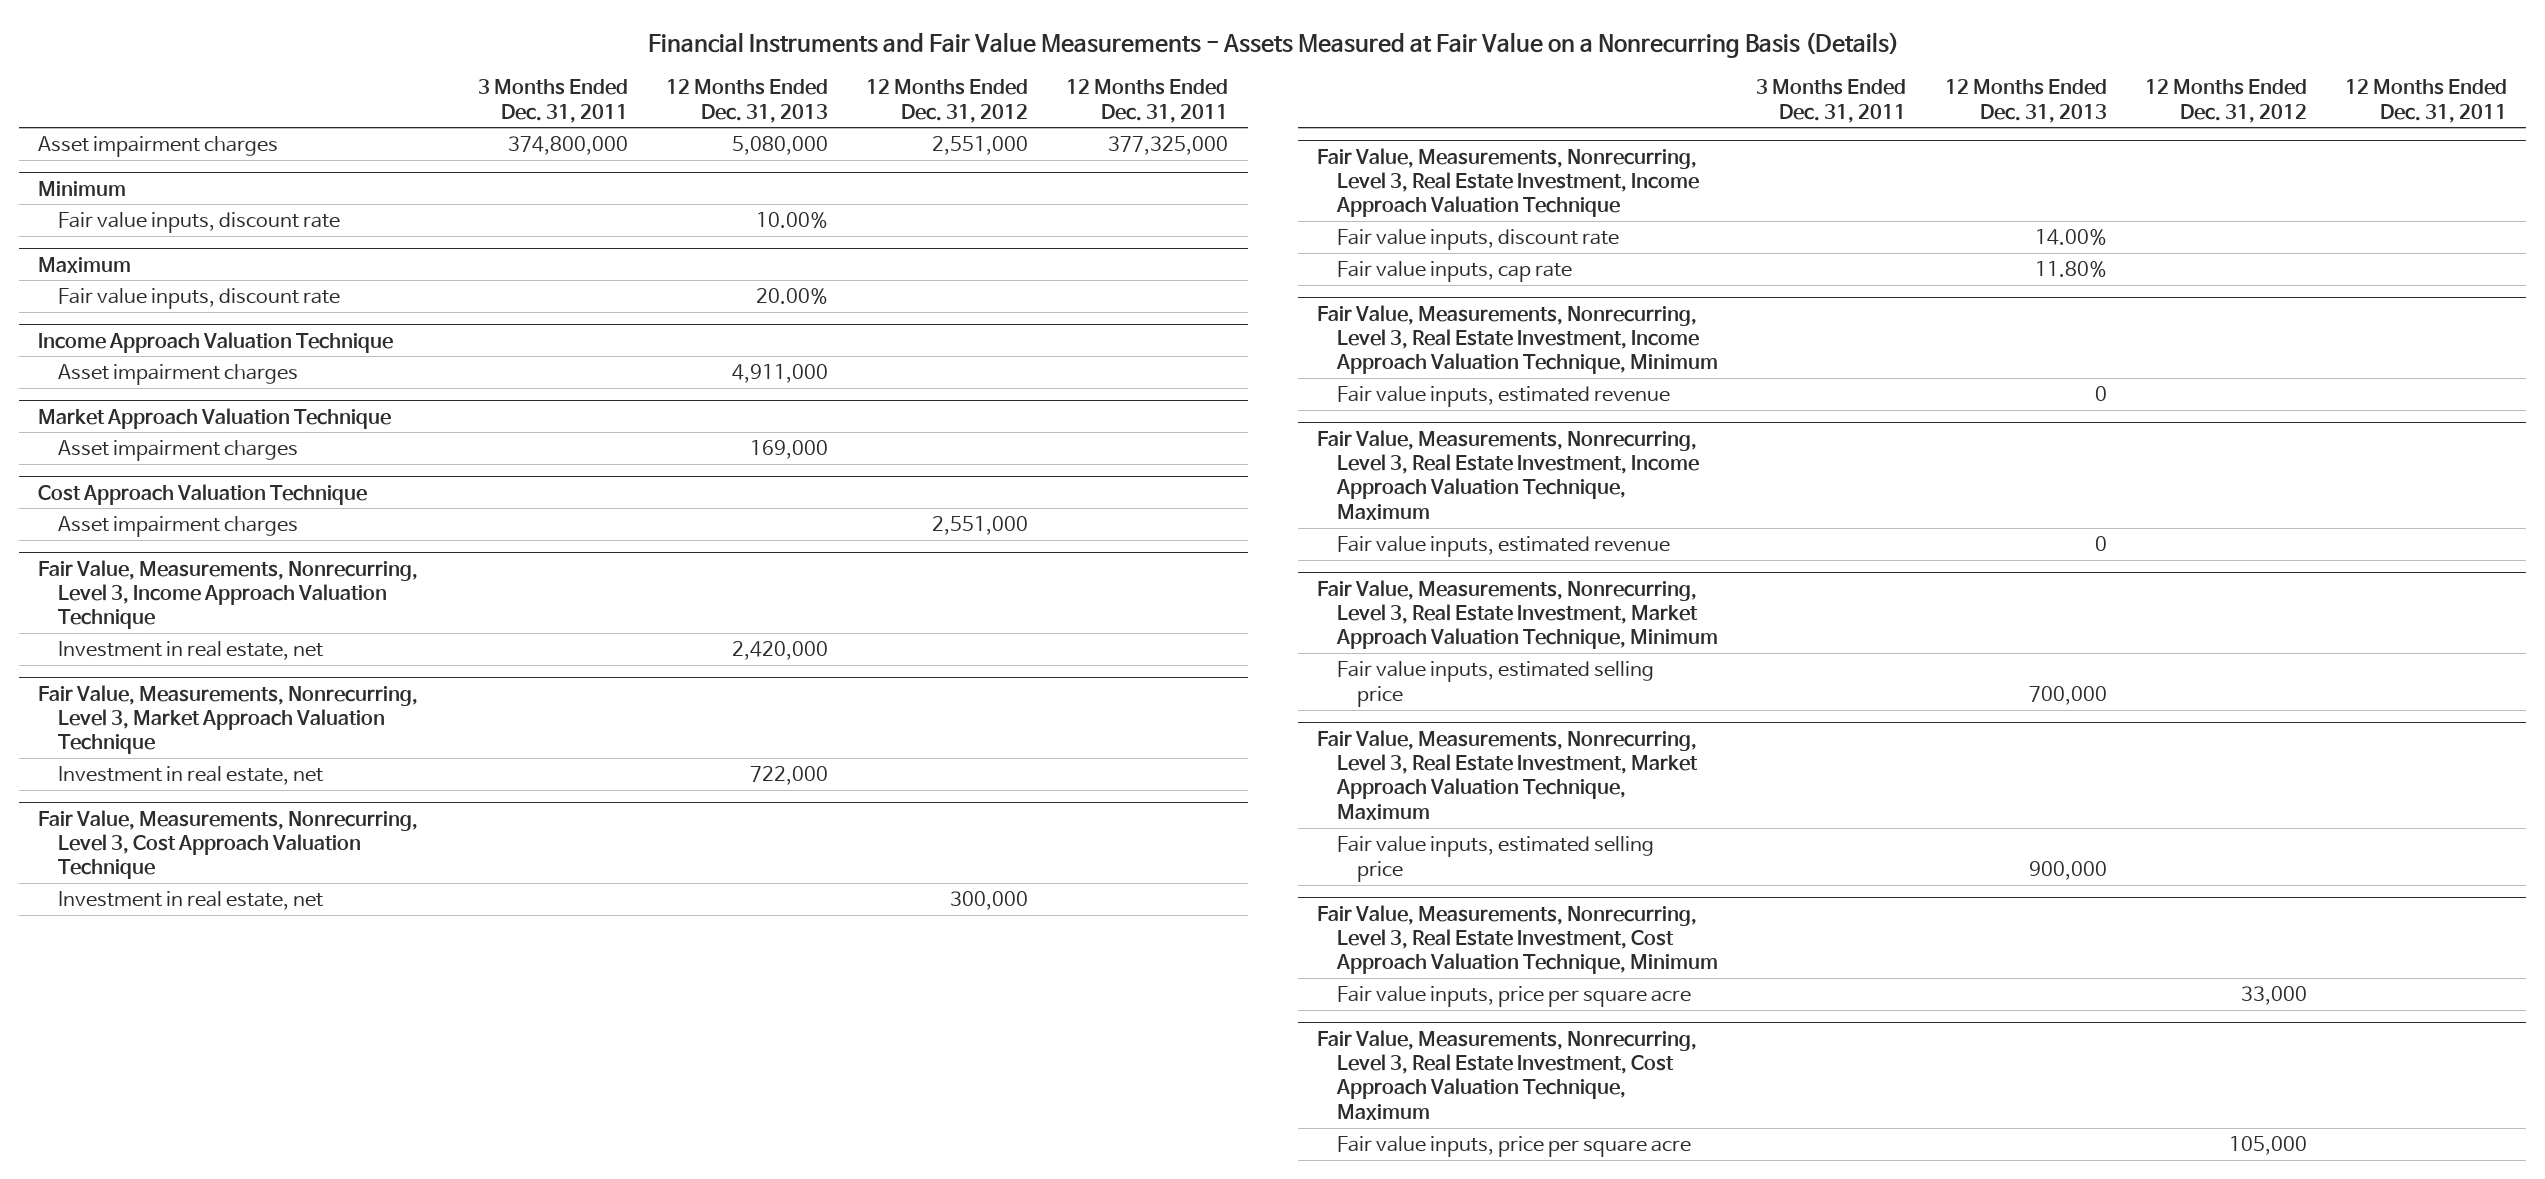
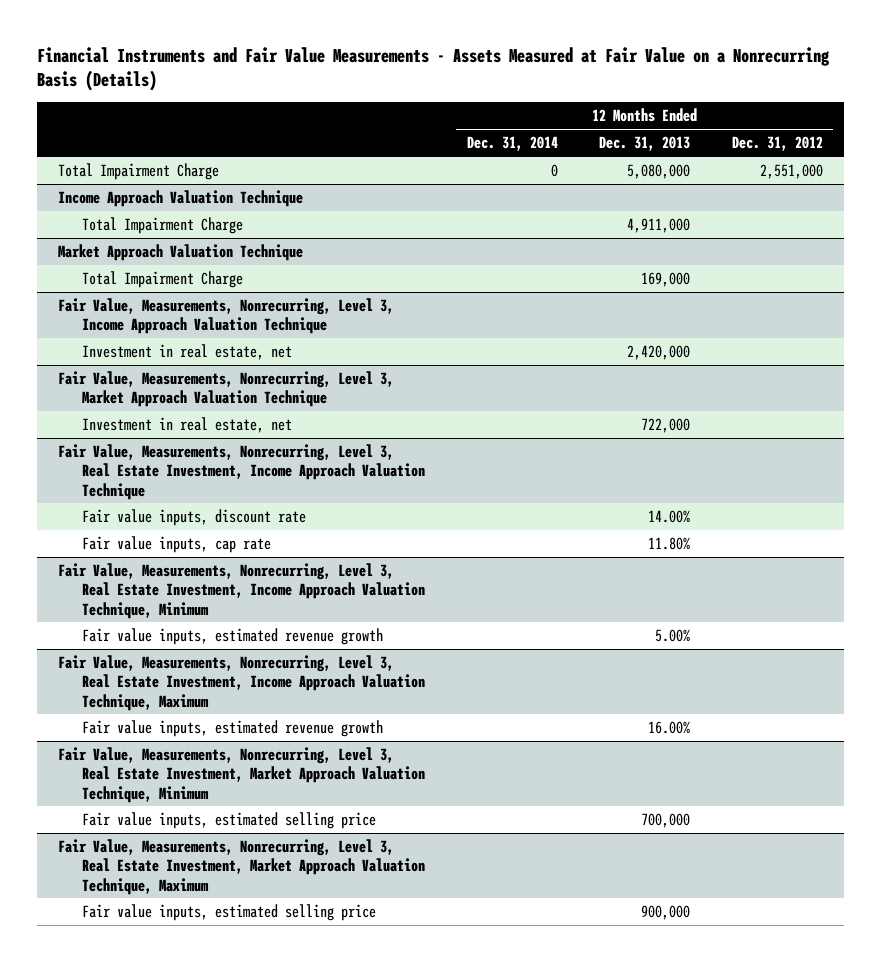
[477,79,628,123] 3 Months Ended Dec. 31, 2011 -> none
[1066,79,1229,123] 12 Months Ended Dec. 31, 2011 -> none
none -> [466,136,558,152] Dec. 31, 2014
[38,180,127,196] Minimum -> none
[58,212,341,234] Fair value inputs, discount rate -> none
[38,256,132,273] Maximum -> none
[58,288,341,310] Fair value inputs, discount rate -> none
[38,136,279,158] Asset impairment charges -> [57,162,219,180] Total Impairment Charge
[58,364,299,386] Asset impairment charges -> [82,216,244,234] Total Impairment Charge
[38,483,368,505] Cost Approach Valuation Technique -> none
[58,516,299,538] Asset impairment charges -> none
[58,440,299,462] Asset impairment charges -> [82,270,244,288] Total Impairment Charge
[38,809,419,880] Fair Value, Measurements, Nonrecurring, Level 3, Cost Approach Valuation Technique -> none
[58,891,324,911] Investment in real estate, net -> none
[1337,386,1671,408] Fair value inputs, estimated revenue -> [82,627,384,645] Fair value inputs, estimated revenue growth
[2094,386,2107,402] 0 -> [655,628,691,642] 5.00%
[1337,536,1671,558] Fair value inputs, estimated revenue -> [82,719,384,737] Fair value inputs, estimated revenue growth
[2094,536,2107,552] 0 -> [648,720,691,734] 16.00%
[1317,904,1719,975] Fair Value, Measurements, Nonrecurring, Level 3, Real Estate Investment, Cost Approach Valuation Technique, Minimum -> none
[1337,986,1692,1008] Fair value inputs, price per square acre -> none
[1317,1029,1698,1120] Fair Value, Measurements, Nonrecurring, Level 3, Real Estate Investment, Cost Approach Valuation Technique, Maximum -> none
[1337,1136,1692,1158] Fair value inputs, price per square acre -> none

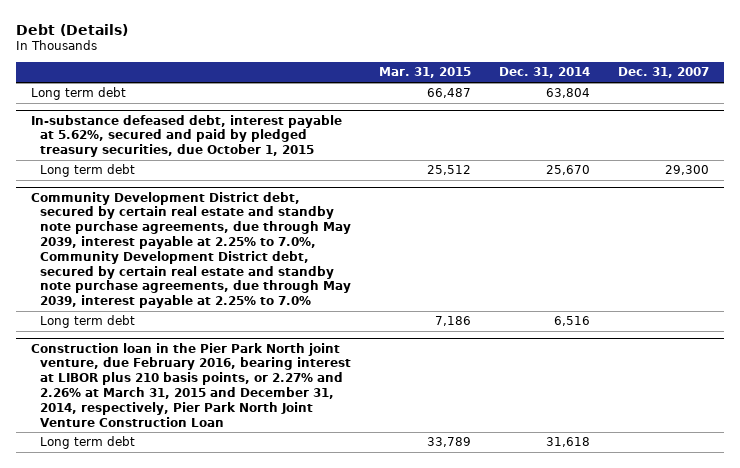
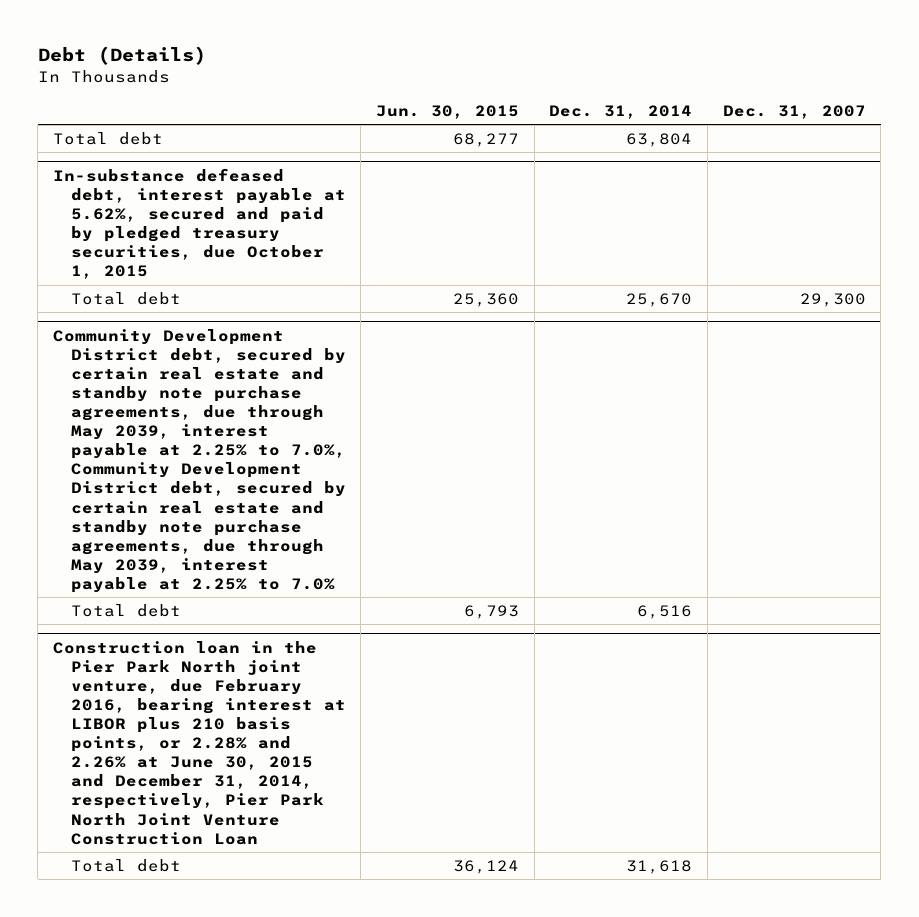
[378,67,471,79] Mar. 31, 2015 -> none
none -> [376,104,520,119] Jun. 30, 2015
[30,87,126,101] Long term debt -> [52,132,163,146] Total debt
[39,164,135,178] Long term debt -> [70,292,181,306] Total debt
[39,315,135,329] Long term debt -> [70,604,181,618] Total debt
[30,342,351,427] Construction loan in the Pier Park North joint venture, due February 2016, bearing interest at LIBOR plus 210 basis points, or 2.27% and 2.26% at March 31, 2015 and December 31, 2014, respectively, Pier Park North Joint Venture Construction Loan -> [52,640,346,845] Construction loan in the Pier Park North joint venture, due February 2016, bearing interest at LIBOR plus 210 basis points, or 2.28% and 2.26% at June 30, 2015 and December 31, 2014, respectively, Pier Park North Joint Venture Construction Loan
[39,436,135,450] Long term debt -> [70,859,181,873] Total debt

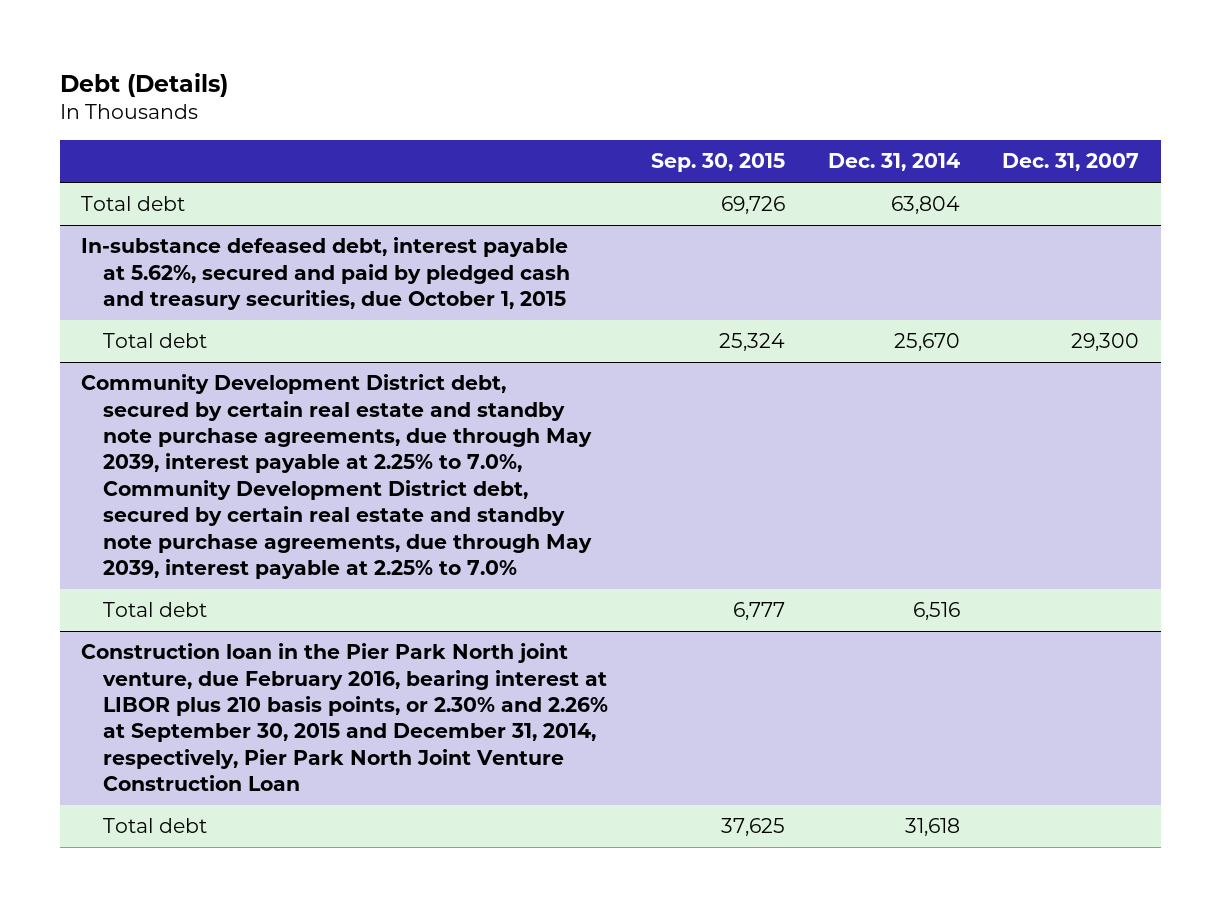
[376,104,520,119] Jun. 30, 2015 -> none
none -> [650,153,785,173] Sep. 30, 2015
[52,167,346,280] In-substance defeased debt, interest payable at 5.62%, secured and paid by pledged treasury securities, due October 1, 2015 -> [80,237,571,311] In-substance defeased debt, interest payable at 5.62%, secured and paid by pledged cash and treasury securities, due October 1, 2015
[52,640,346,845] Construction loan in the Pier Park North joint venture, due February 2016, bearing interest at LIBOR plus 210 basis points, or 2.28% and 2.26% at June 30, 2015 and December 31, 2014, respectively, Pier Park North Joint Venture Construction Loan -> [80,643,609,792] Construction loan in the Pier Park North joint venture, due February 2016, bearing interest at LIBOR plus 210 basis points, or 2.30% and 2.26% at September 30, 2015 and December 31, 2014, respectively, Pier Park North Joint Venture Construction Loan

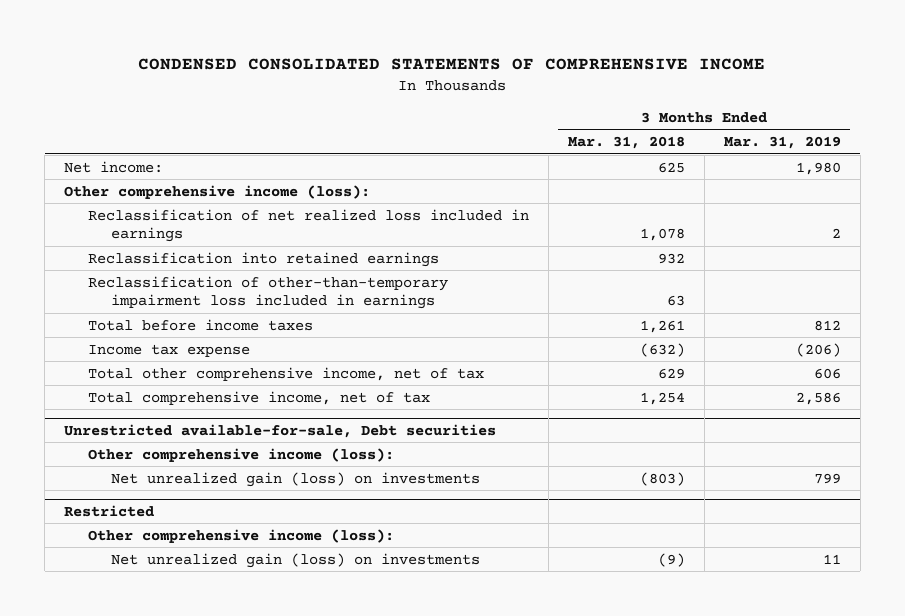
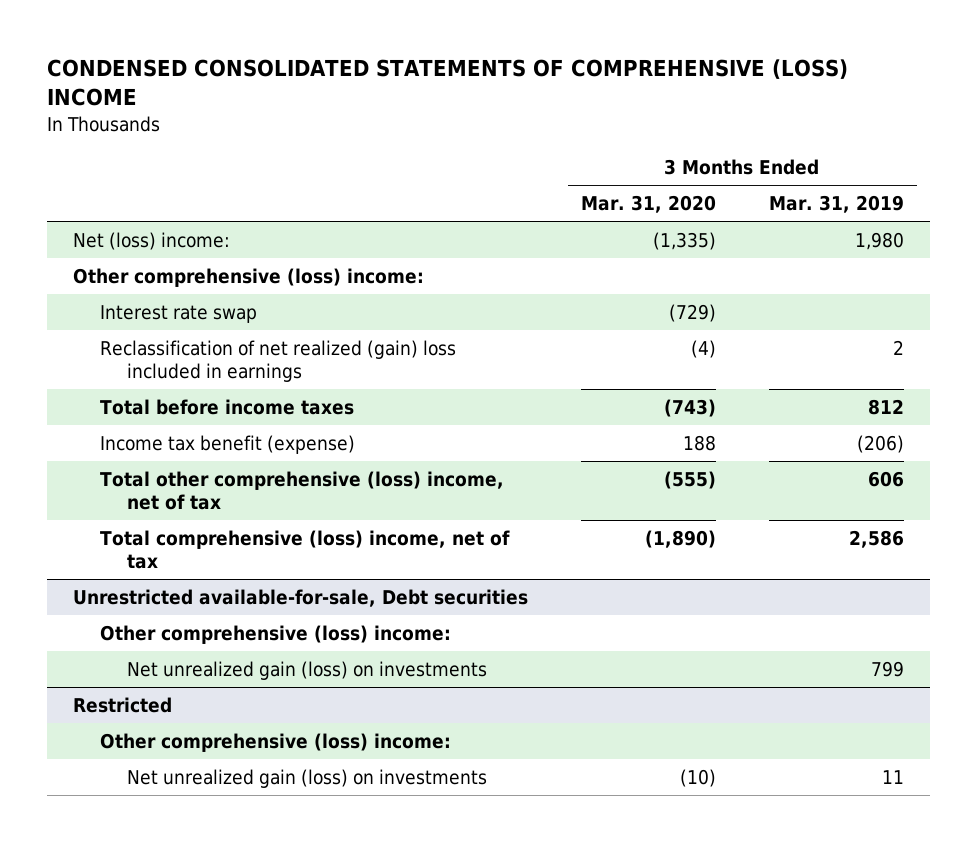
[138,57,766,70] CONDENSED CONSOLIDATED STATEMENTS OF COMPREHENSIVE INCOME -> [46,59,848,107] CONDENSED CONSOLIDATED STATEMENTS OF COMPREHENSIVE (LOSS) INCOME
[567,135,685,149] Mar. 31, 2018 -> none
none -> [580,195,716,214] Mar. 31, 2020
[87,251,439,267] Reclassification into retained earnings -> none
[87,275,448,309] Reclassification of other-than-temporary impairment loss included in earnings -> none
[64,160,164,173] Net income: -> [73,231,231,250] Net (loss) income:
[64,184,371,199] Other comprehensive income (loss): -> [73,267,425,287] Other comprehensive (loss) income:
none -> [100,304,258,323] Interest rate swap
[87,208,529,242] Reclassification of net realized loss included in earnings -> [100,339,457,382] Reclassification of net realized (gain) loss included in earnings
[87,343,250,357] Income tax expense -> [100,434,356,454] Income tax benefit (expense)
[87,366,484,381] Total other comprehensive income, net of tax -> [100,470,505,510] Total other comprehensive (loss) income, net of tax
[87,390,430,405] Total comprehensive income, net of tax -> [100,529,511,569] Total comprehensive (loss) income, net of tax
[87,447,394,462] Other comprehensive income (loss): -> [100,624,452,644] Other comprehensive (loss) income:
[87,528,394,543] Other comprehensive income (loss): -> [100,732,452,752] Other comprehensive (loss) income:

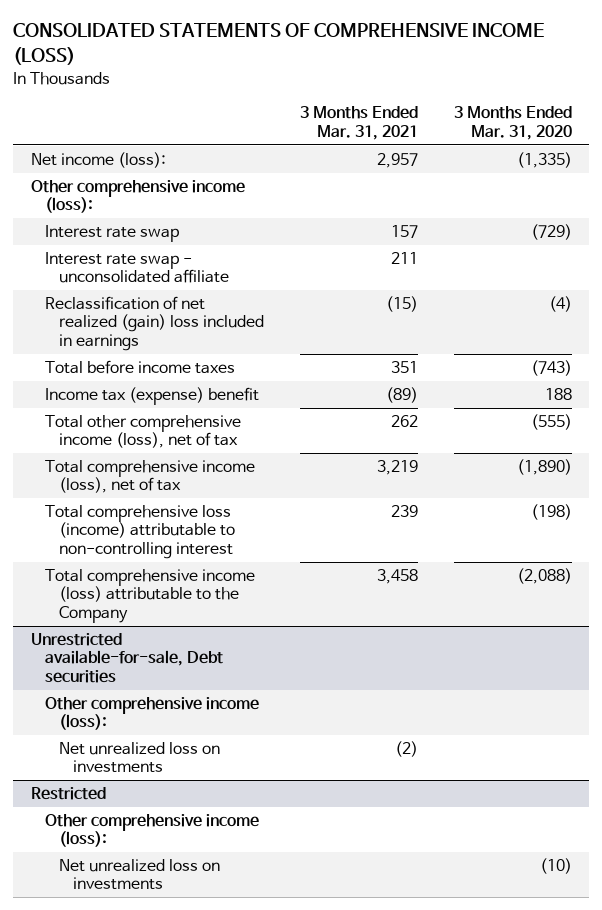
[46,59,848,107] CONDENSED CONSOLIDATED STATEMENTS OF COMPREHENSIVE (LOSS) INCOME -> [12,23,544,66] CONSOLIDATED STATEMENTS OF COMPREHENSIVE INCOME (LOSS)
[768,195,904,214] Mar. 31, 2019 -> none
none -> [299,106,418,140] 3 Months Ended Mar. 31, 2021
[73,231,231,250] Net (loss) income: -> [30,152,166,169] Net income (loss):
[73,267,425,287] Other comprehensive (loss) income: -> [30,180,245,214] Other comprehensive income (loss):
none -> [44,252,229,284] Interest rate swap - unconsolidated affiliate
[100,434,356,454] Income tax benefit (expense) -> [44,387,259,406] Income tax (expense) benefit
[100,470,505,510] Total other comprehensive (loss) income, net of tax -> [44,415,241,449] Total other comprehensive income (loss), net of tax
[100,529,511,569] Total comprehensive (loss) income, net of tax -> [44,460,255,494] Total comprehensive income (loss), net of tax
none -> [44,505,235,559] Total comprehensive loss (income) attributable to non-controlling interest
none -> [44,569,255,623] Total comprehensive income (loss) attributable to the Company
[100,624,452,644] Other comprehensive (loss) income: -> [44,697,259,731] Other comprehensive income (loss):
[127,660,488,680] Net unrealized gain (loss) on investments -> [58,742,220,774] Net unrealized loss on investments
[100,732,452,752] Other comprehensive (loss) income: -> [44,814,259,848] Other comprehensive income (loss):
[127,768,488,788] Net unrealized gain (loss) on investments -> [58,859,220,891] Net unrealized loss on investments

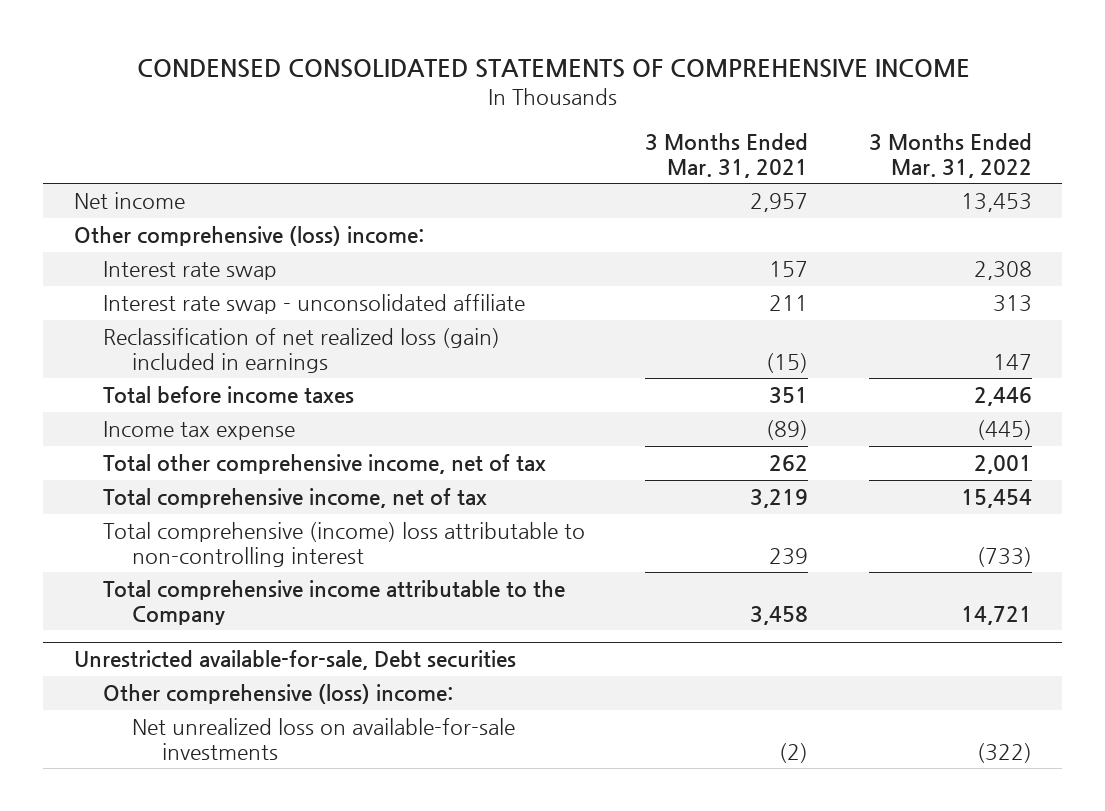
[12,23,544,66] CONSOLIDATED STATEMENTS OF COMPREHENSIVE INCOME (LOSS) -> [136,58,970,78] CONDENSED CONSOLIDATED STATEMENTS OF COMPREHENSIVE INCOME
[453,106,572,140] 3 Months Ended Mar. 31, 2020 -> none
none -> [868,133,1032,178] 3 Months Ended Mar. 31, 2022
[30,152,166,169] Net income (loss): -> [73,192,185,210] Net income
[30,180,245,214] Other comprehensive income (loss): -> [73,226,424,247] Other comprehensive (loss) income:
[44,296,264,351] Reclassification of net realized (gain) loss included in earnings -> [102,328,500,373] Reclassification of net realized loss (gain) included in earnings
[44,387,259,406] Income tax (expense) benefit -> [102,421,295,441] Income tax expense
[44,415,241,449] Total other comprehensive income (loss), net of tax -> [102,454,546,475] Total other comprehensive income, net of tax
[44,460,255,494] Total comprehensive income (loss), net of tax -> [102,488,487,509] Total comprehensive income, net of tax
[44,505,235,559] Total comprehensive loss (income) attributable to non-controlling interest -> [102,522,585,567] Total comprehensive (income) loss attributable to non-controlling interest
[44,569,255,623] Total comprehensive income (loss) attributable to the Company -> [102,580,565,625] Total comprehensive income attributable to the Company
[30,787,106,801] Restricted -> none
[44,814,259,848] Other comprehensive income (loss): -> none
[58,859,220,891] Net unrealized loss on investments -> none
[44,697,259,731] Other comprehensive income (loss): -> [102,684,453,705] Other comprehensive (loss) income:
[58,742,220,774] Net unrealized loss on investments -> [132,718,516,760] Net unrealized loss on available-for-sale investments

